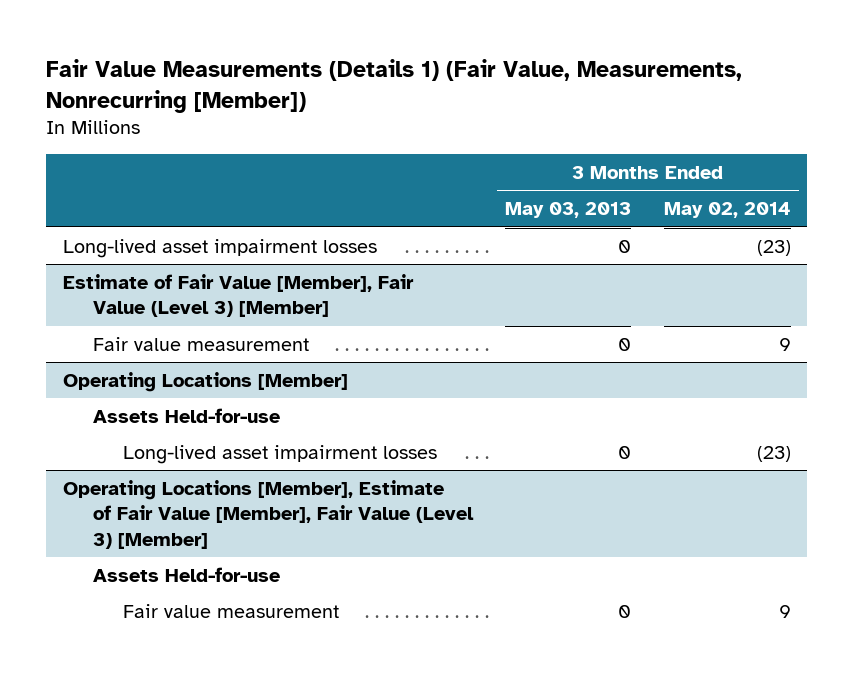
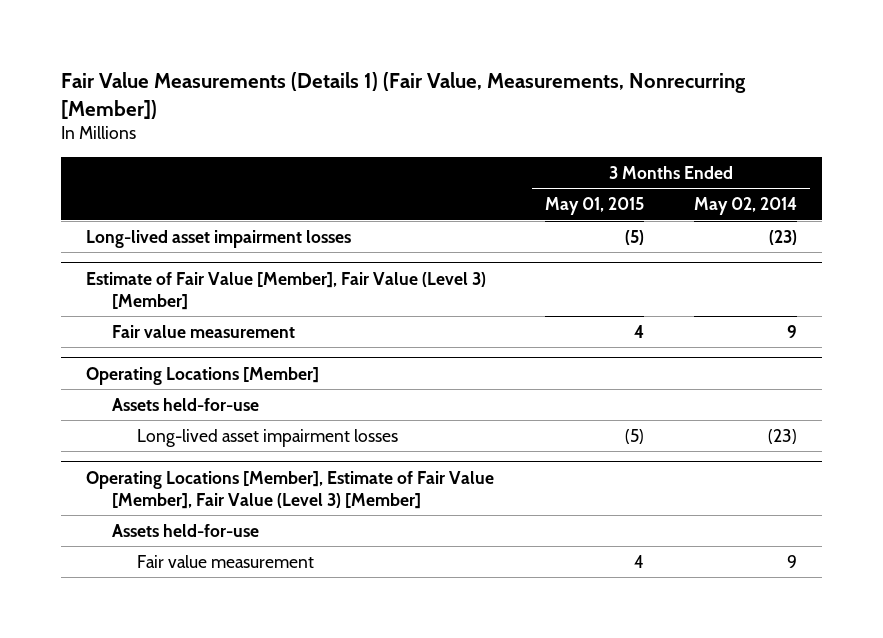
[505,202,632,219] May 03, 2013 -> none
none -> [544,197,644,216] May 01, 2015
[92,407,280,423] Assets Held-for-use -> [111,397,259,411] Assets held-for-use
[92,566,280,582] Assets Held-for-use -> [111,523,259,537] Assets held-for-use

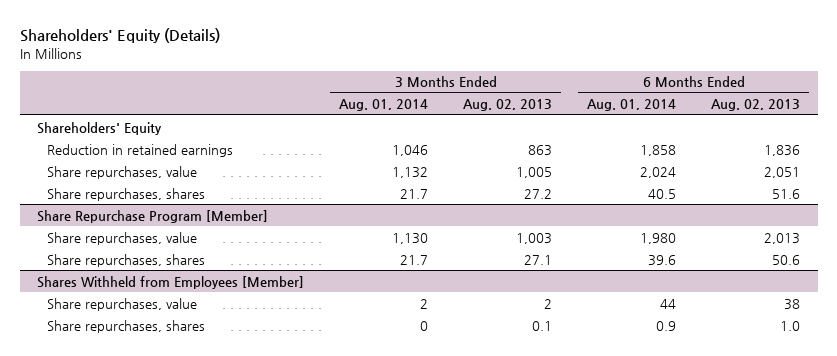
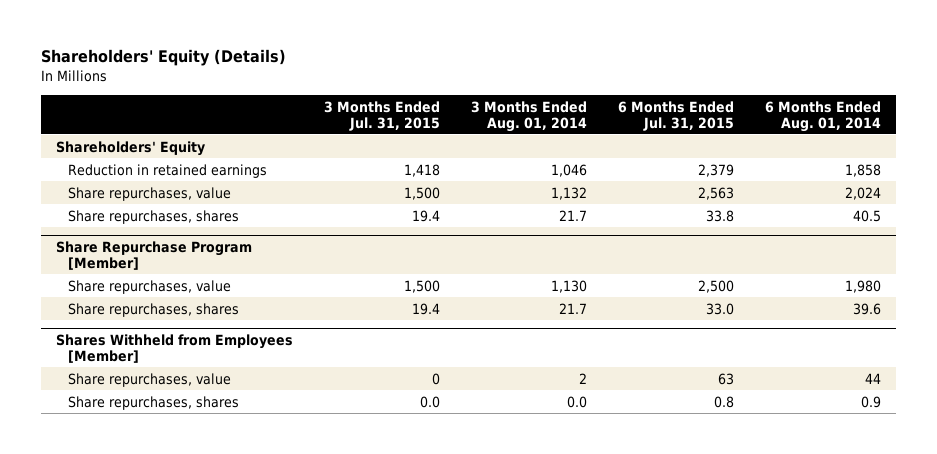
[463,99,553,112] Aug. 02, 2013 -> none
[711,99,801,112] Aug. 02, 2013 -> none
none -> [324,100,441,131] 3 Months Ended Jul. 31, 2015
none -> [617,100,734,131] 6 Months Ended Jul. 31, 2015
[420,320,429,331] 0 -> [566,395,587,408] 0.0

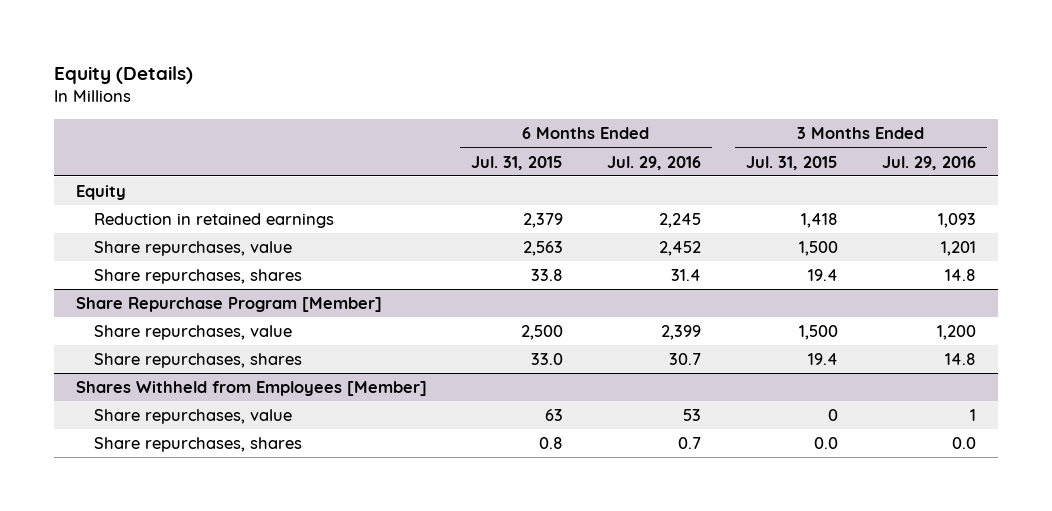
[40,49,286,67] Shareholders' Equity (Details) -> [53,65,193,84] Equity (Details)
[470,100,587,132] 3 Months Ended Aug. 01, 2014 -> none
[764,100,881,132] 6 Months Ended Aug. 01, 2014 -> none
none -> [607,155,702,170] Jul. 29, 2016
none -> [881,155,976,170] Jul. 29, 2016
[56,140,206,156] Shareholders' Equity -> [75,185,126,201] Equity

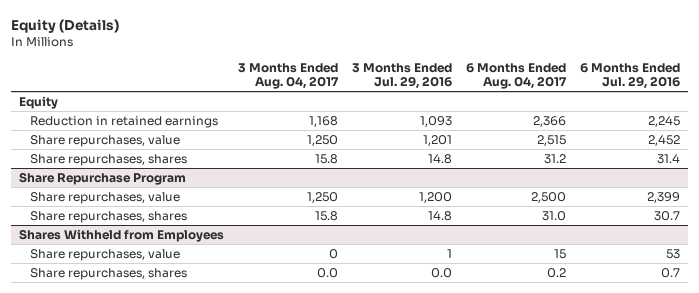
[471,155,564,170] Jul. 31, 2015 -> none
[745,155,838,170] Jul. 31, 2015 -> none
none -> [237,62,339,90] 3 Months Ended Aug. 04, 2017
none -> [466,62,568,90] 6 Months Ended Aug. 04, 2017
[75,297,382,313] Share Repurchase Program [Member] -> [18,171,186,185] Share Repurchase Program
[75,381,427,397] Shares Withheld from Employees [Member] -> [18,228,224,242] Shares Withheld from Employees

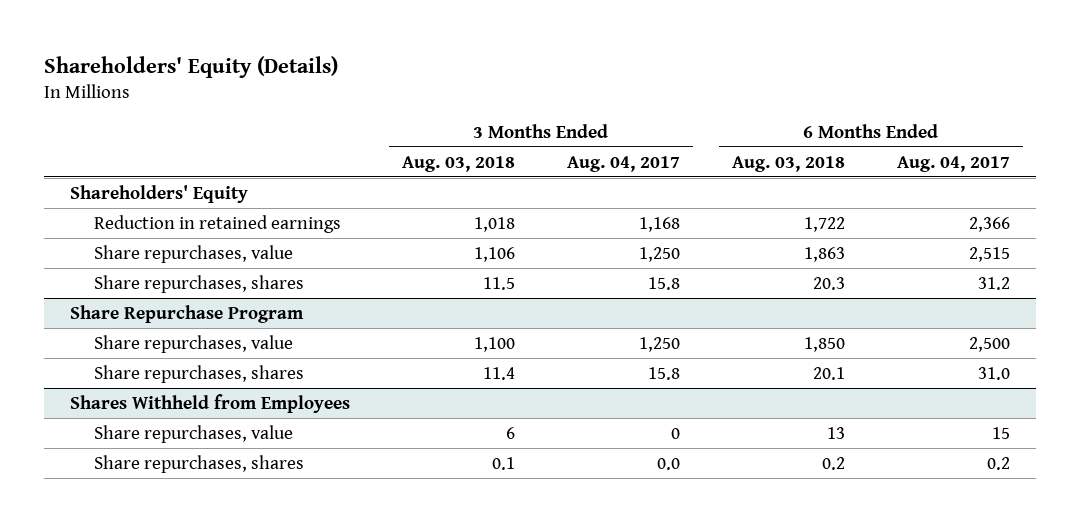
[11,18,120,33] Equity (Details) -> [43,55,338,78] Shareholders' Equity (Details)
[352,62,453,90] 3 Months Ended Jul. 29, 2016 -> none
[580,62,681,90] 6 Months Ended Jul. 29, 2016 -> none
none -> [401,155,515,172] Aug. 03, 2018
none -> [731,155,845,172] Aug. 03, 2018
[18,95,58,109] Equity -> [69,184,248,203] Shareholders' Equity

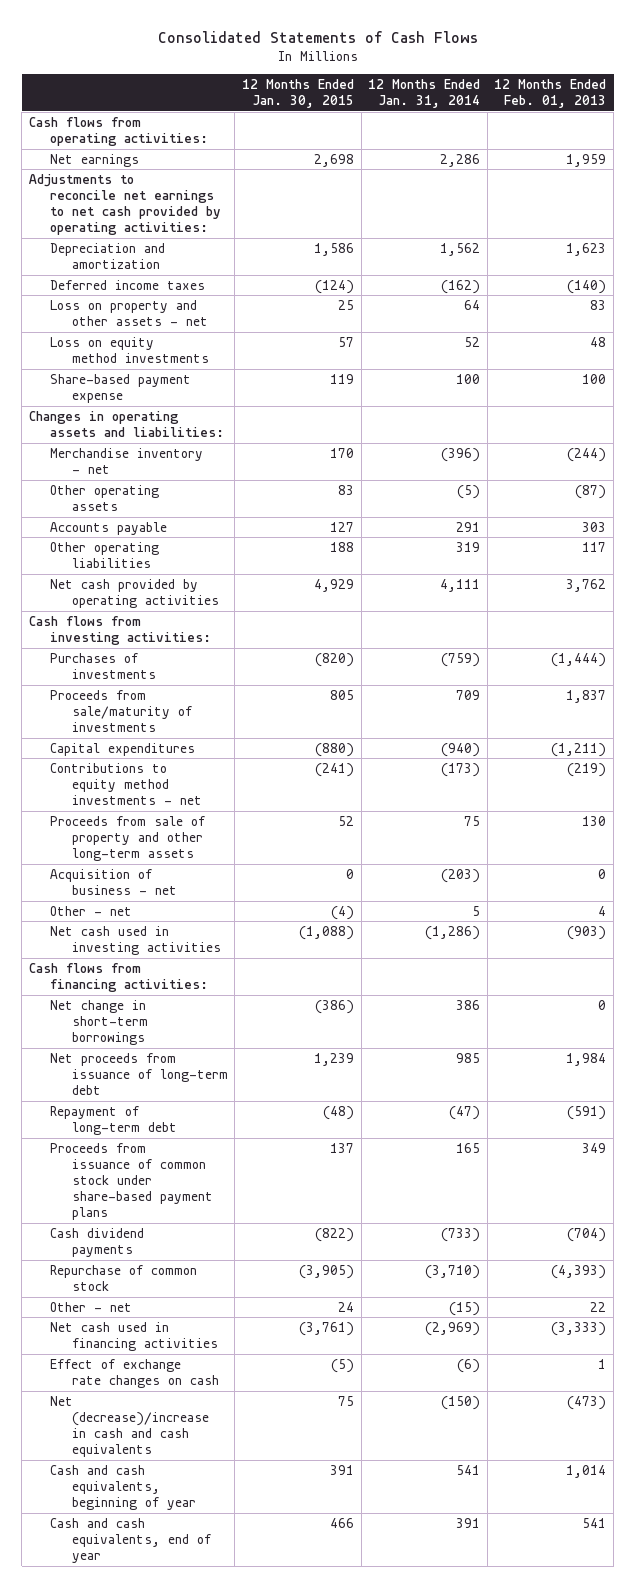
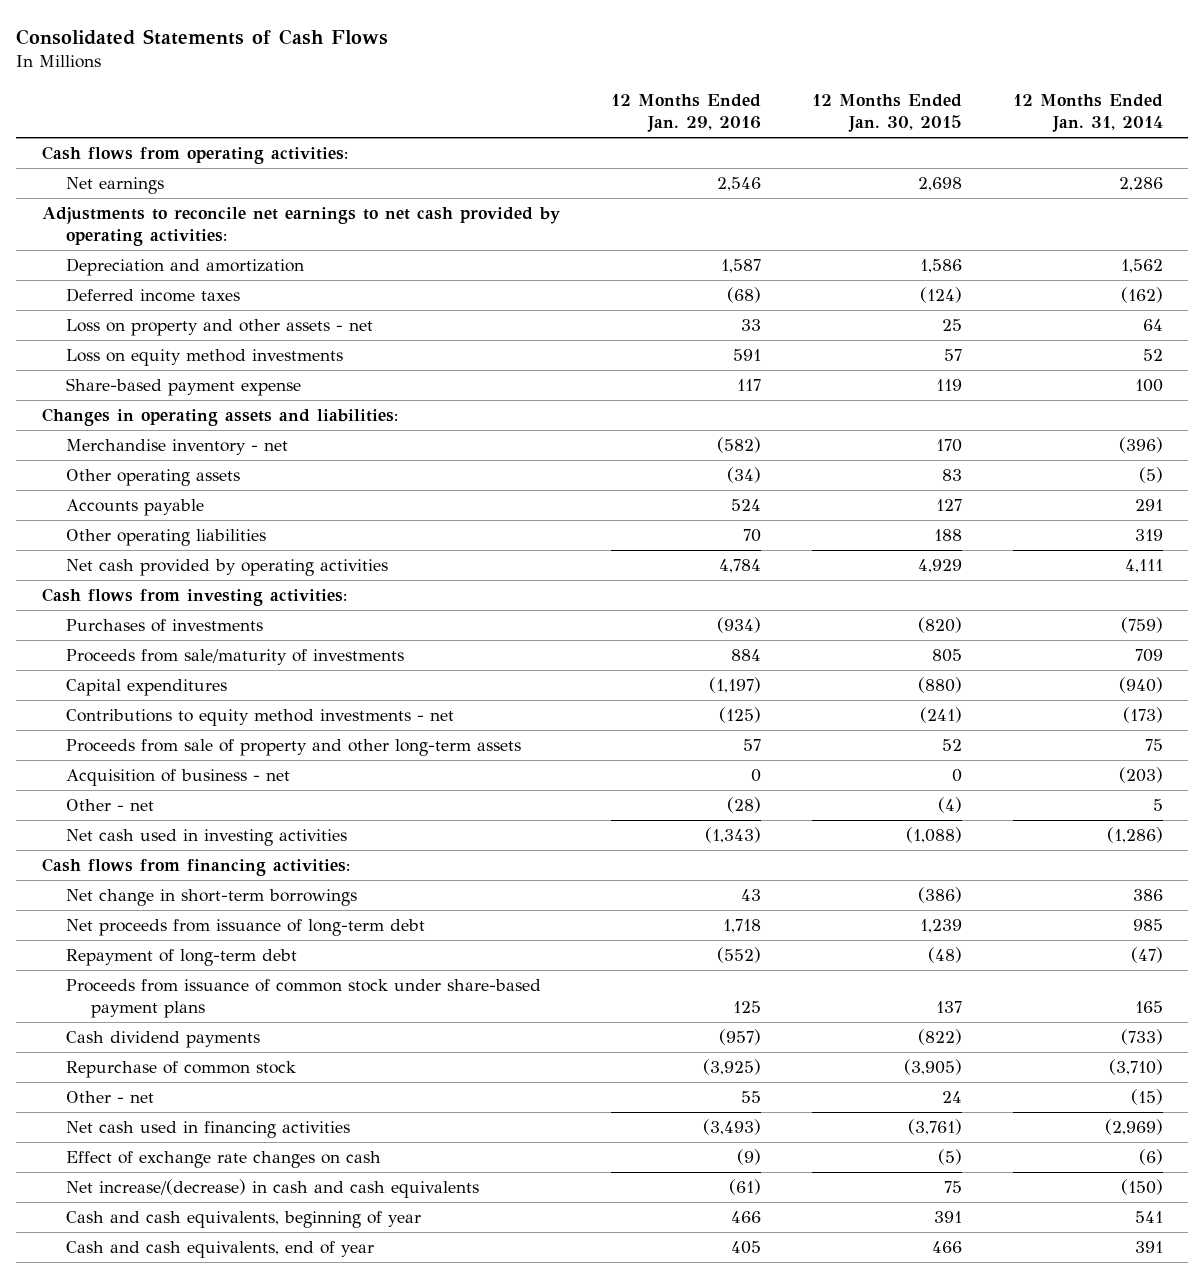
[494,79,607,109] 12 Months Ended Feb. 01, 2013 -> none
none -> [610,93,761,133] 12 Months Ended Jan. 29, 2016
[50,1395,209,1458] Net (decrease)/increase in cash and cash equivalents -> [66,1178,480,1198] Net increase/(decrease) in cash and cash equivalents

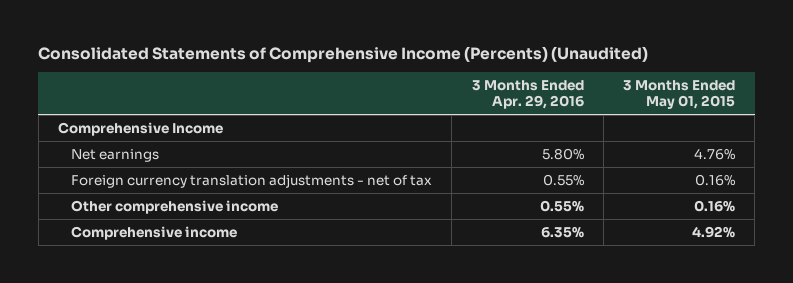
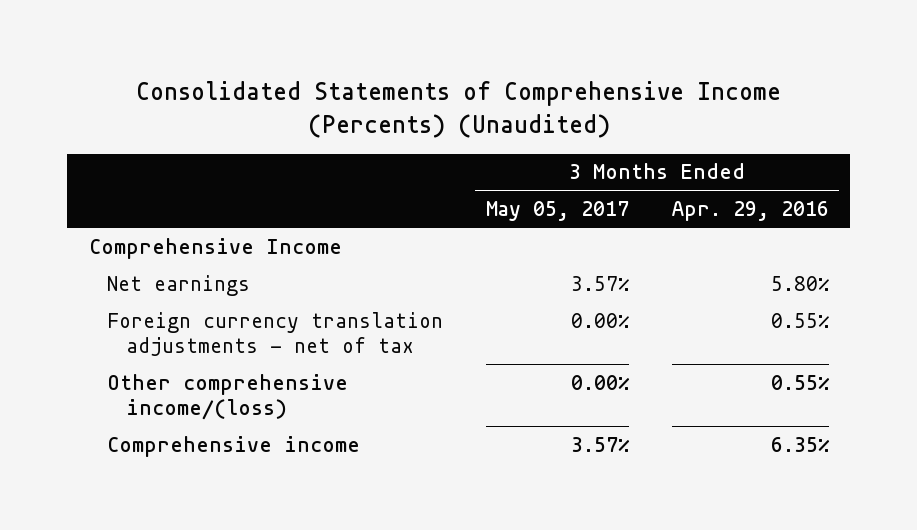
[623,80,736,110] 3 Months Ended May 01, 2015 -> none
none -> [485,201,629,222] May 05, 2017
[71,200,279,215] Other comprehensive income -> [107,373,349,421] Other comprehensive income/(loss)

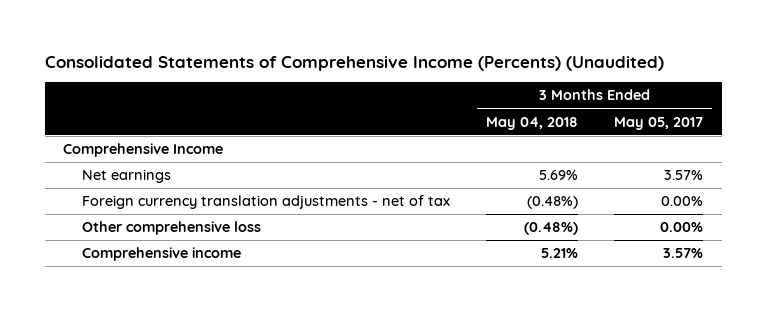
[671,201,829,222] Apr. 29, 2016 -> none
none -> [486,116,579,130] May 04, 2018
[107,373,349,421] Other comprehensive income/(loss) -> [81,221,261,236] Other comprehensive loss

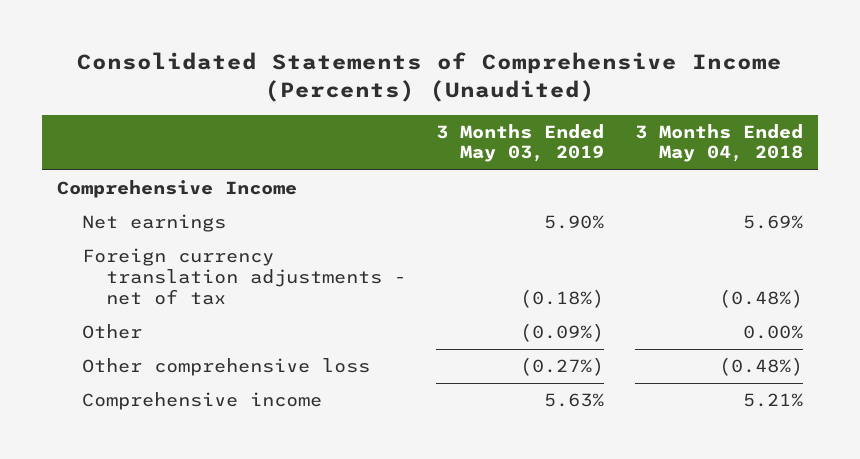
[614,116,704,130] May 05, 2017 -> none
none -> [436,123,605,163] 3 Months Ended May 03, 2019
none -> [81,324,142,340] Other

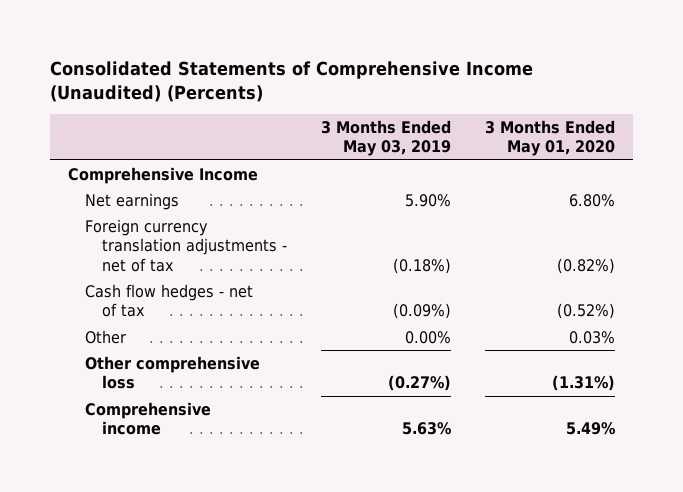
[76,52,782,102] Consolidated Statements of Comprehensive Income (Percents) (Unaudited) -> [50,60,534,102] Consolidated Statements of Comprehensive Income (Unaudited) (Percents)
[634,123,803,163] 3 Months Ended May 04, 2018 -> none
none -> [485,120,616,157] 3 Months Ended May 01, 2020
none -> [84,283,253,318] Cash flow hedges - net of tax
[520,323,605,343] (0.09%) -> [404,330,451,344] 0.00%

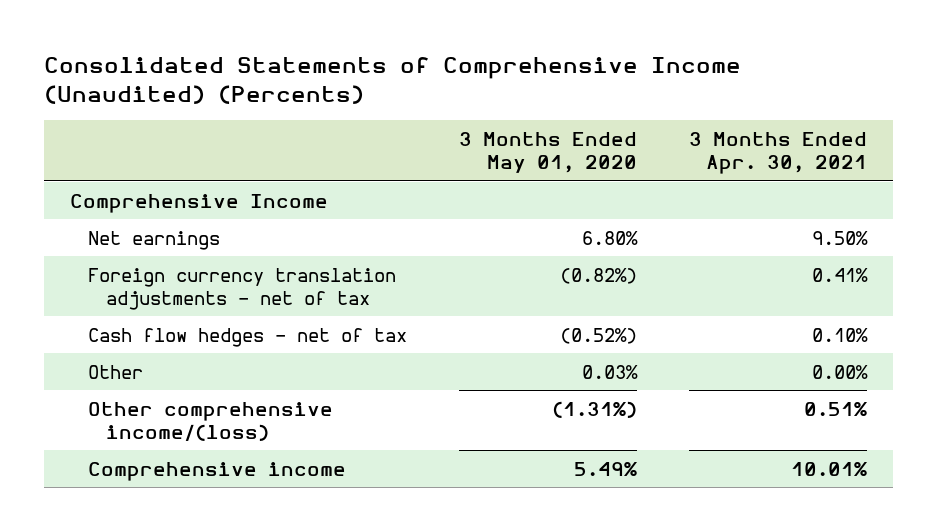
[320,120,451,157] 3 Months Ended May 03, 2019 -> none
none -> [688,131,867,175] 3 Months Ended Apr. 30, 2021
[84,355,260,390] Other comprehensive loss -> [87,401,333,441] Other comprehensive income/(loss)

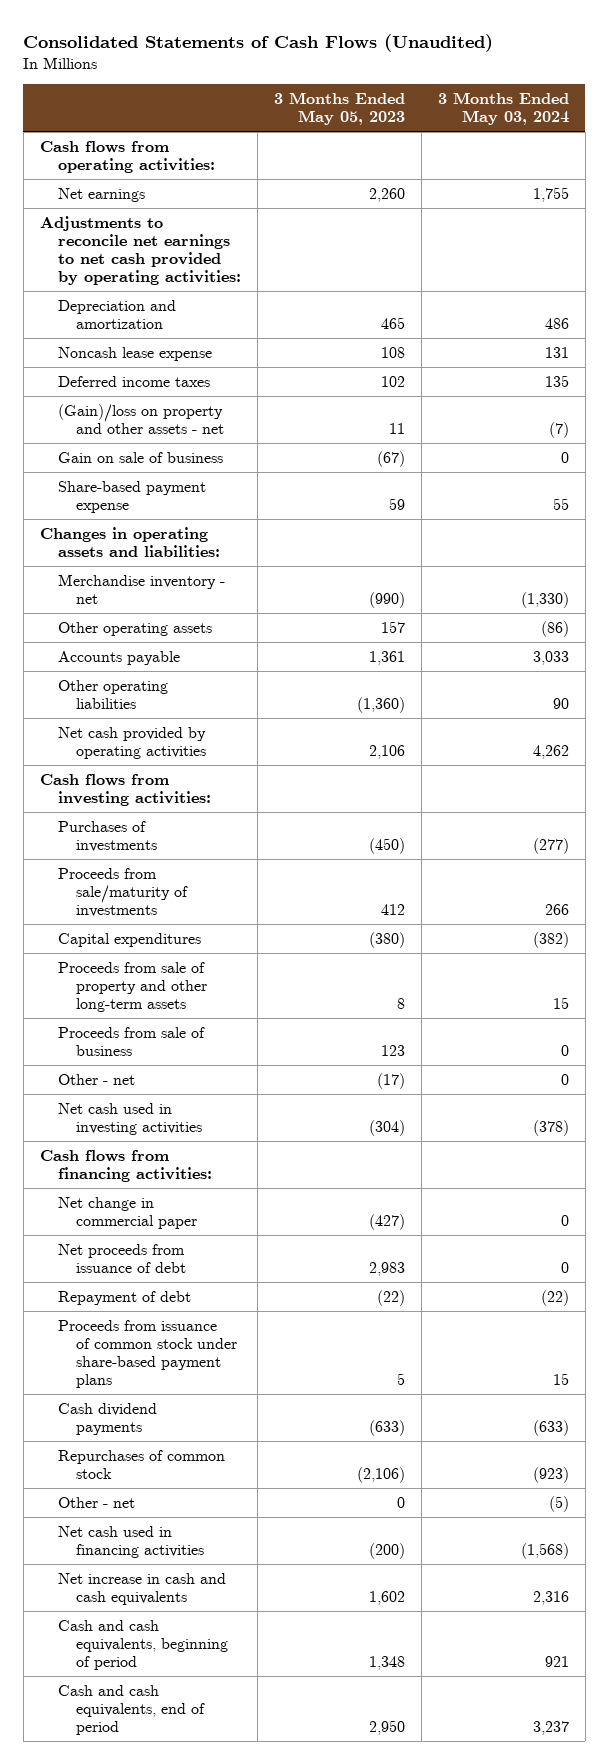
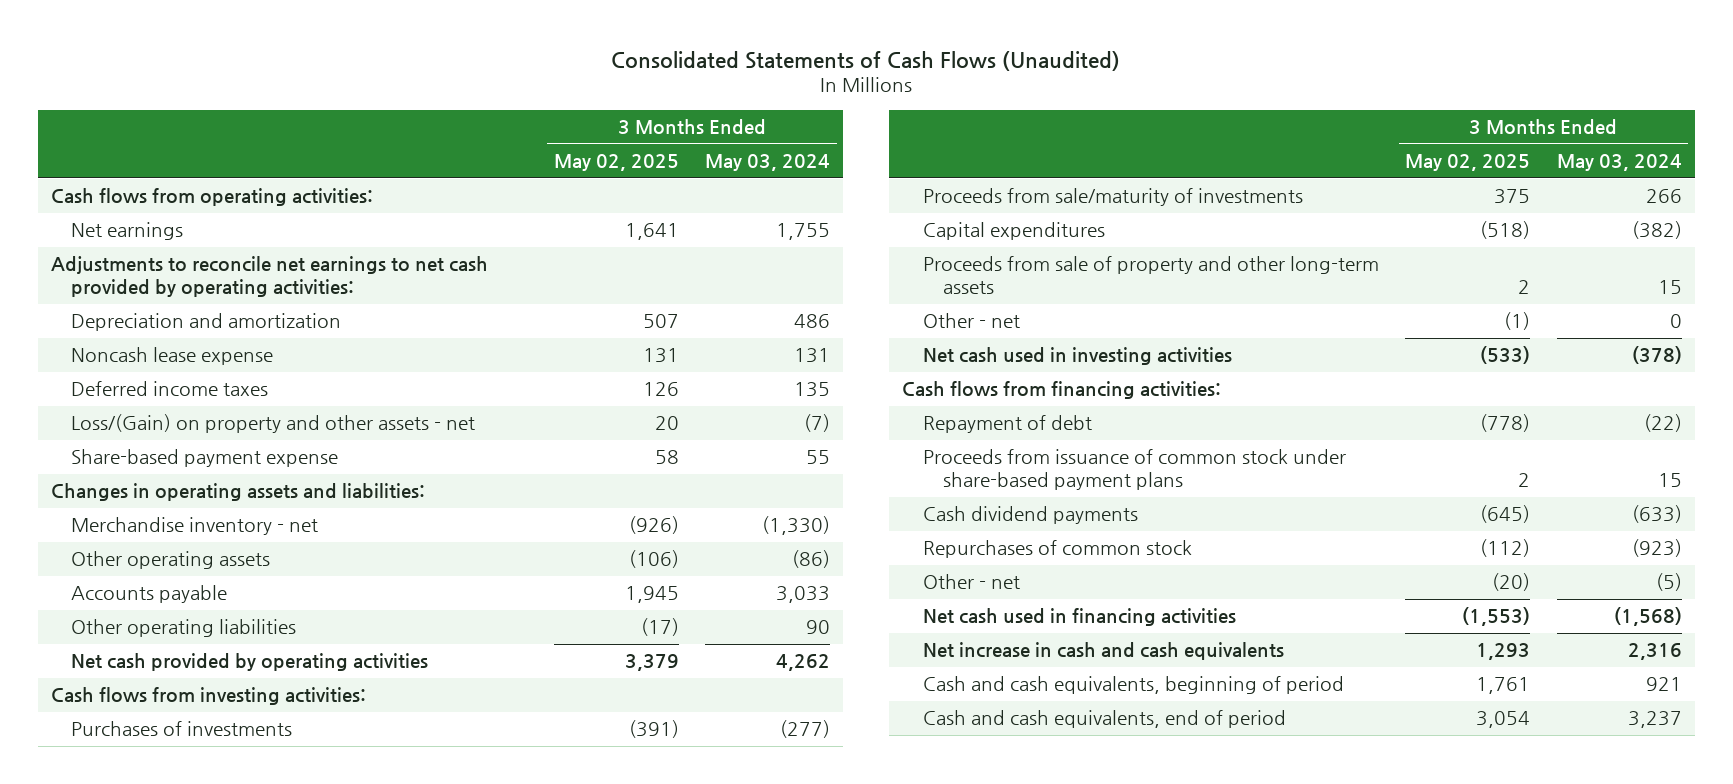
[273,92,405,125] 3 Months Ended May 05, 2023 -> none
none -> [553,154,679,172] May 02, 2025
[57,451,223,463] Gain on sale of business -> none
[57,403,225,434] (Gain)/loss on property and other assets - net -> [71,414,476,434] Loss/(Gain) on property and other assets - net
[57,1026,205,1056] Proceeds from sale of business -> none
[57,1196,198,1229] Net change in commercial paper -> none
[57,1243,187,1273] Net proceeds from issuance of debt -> none

